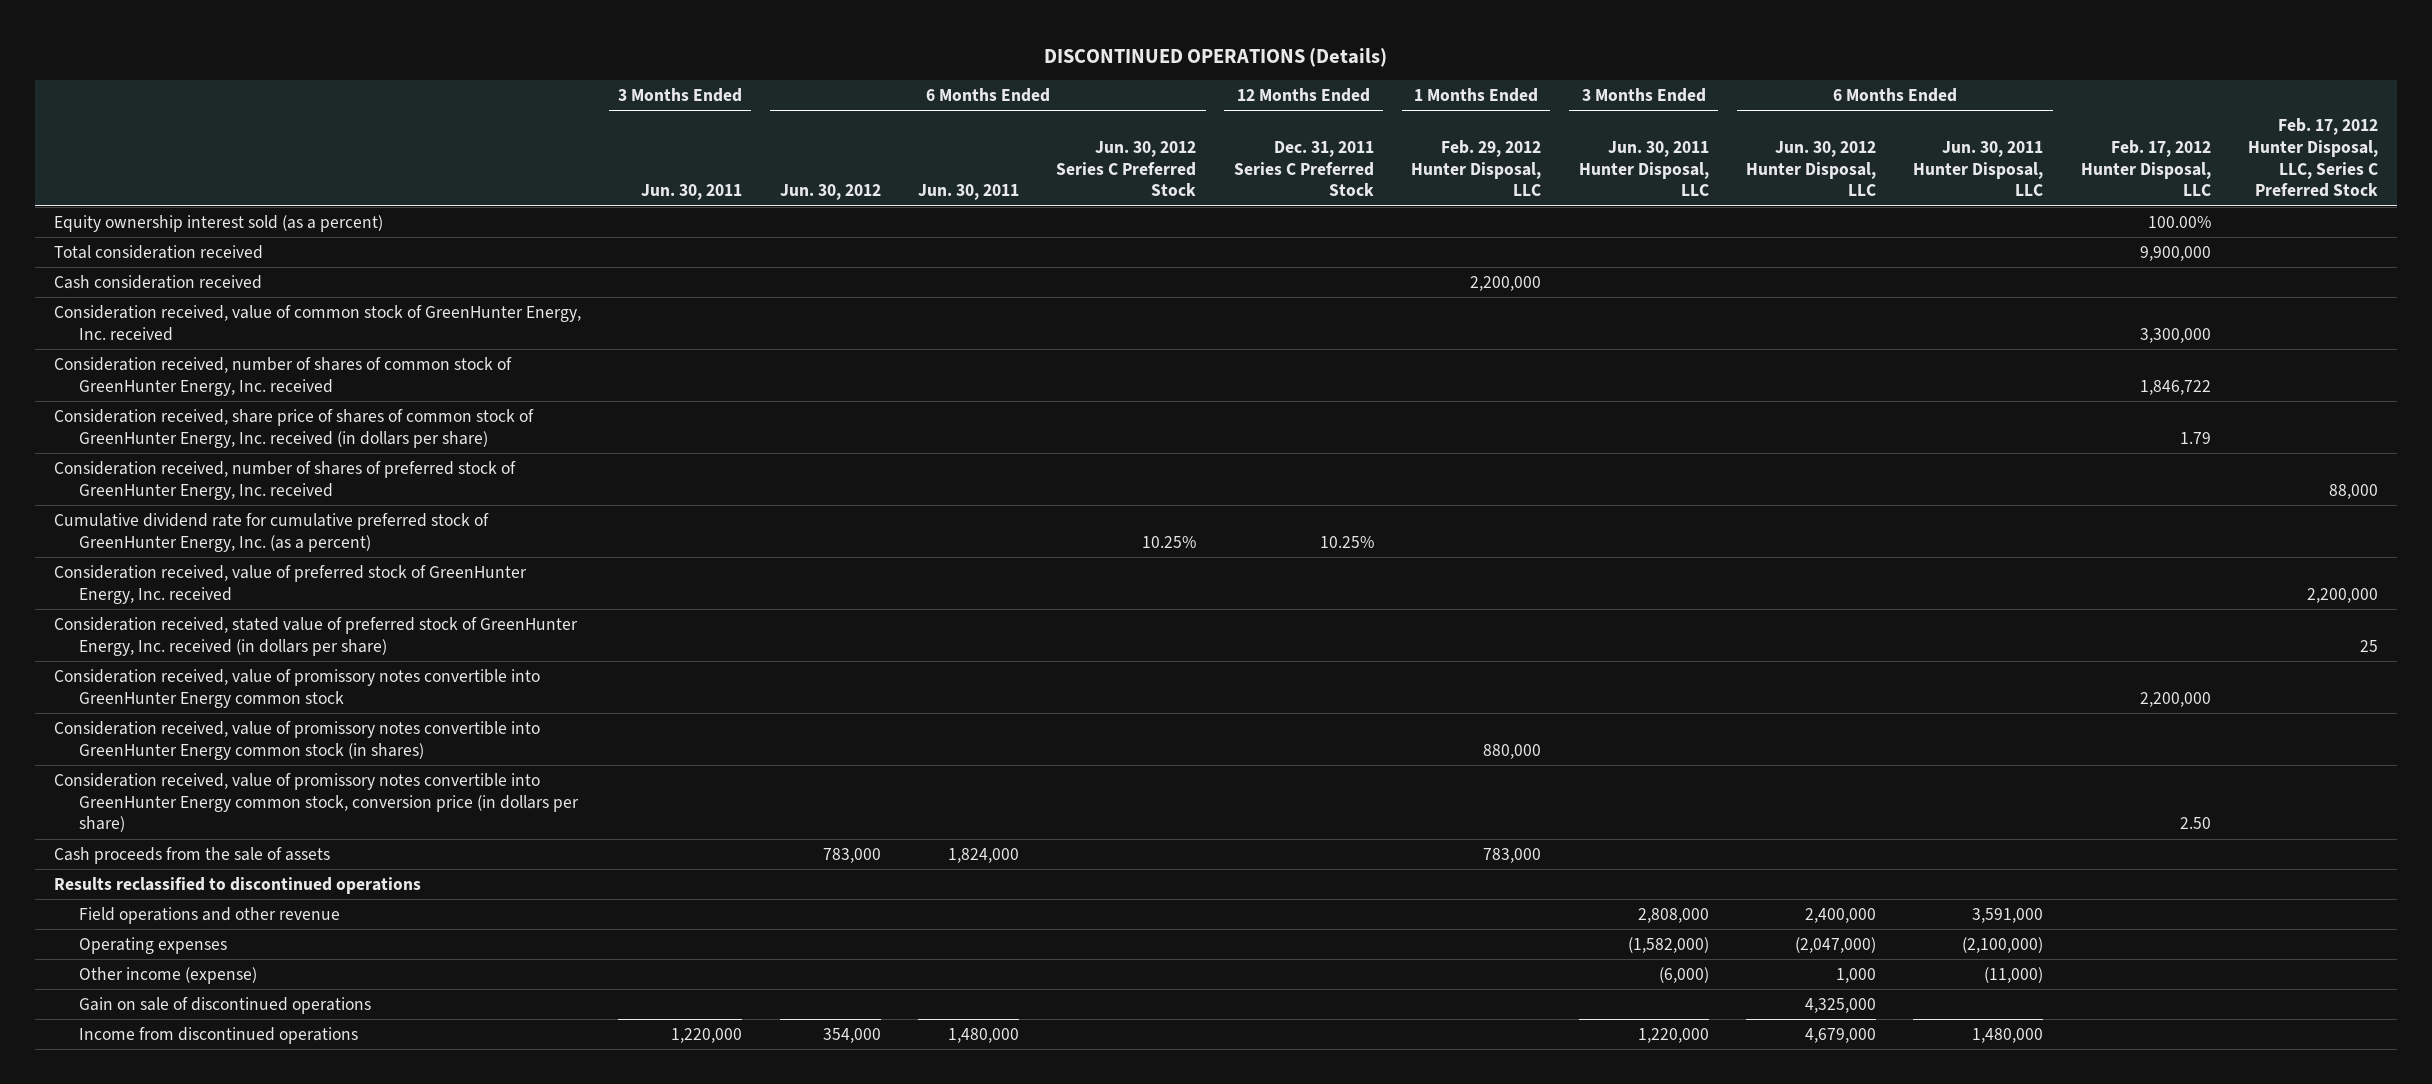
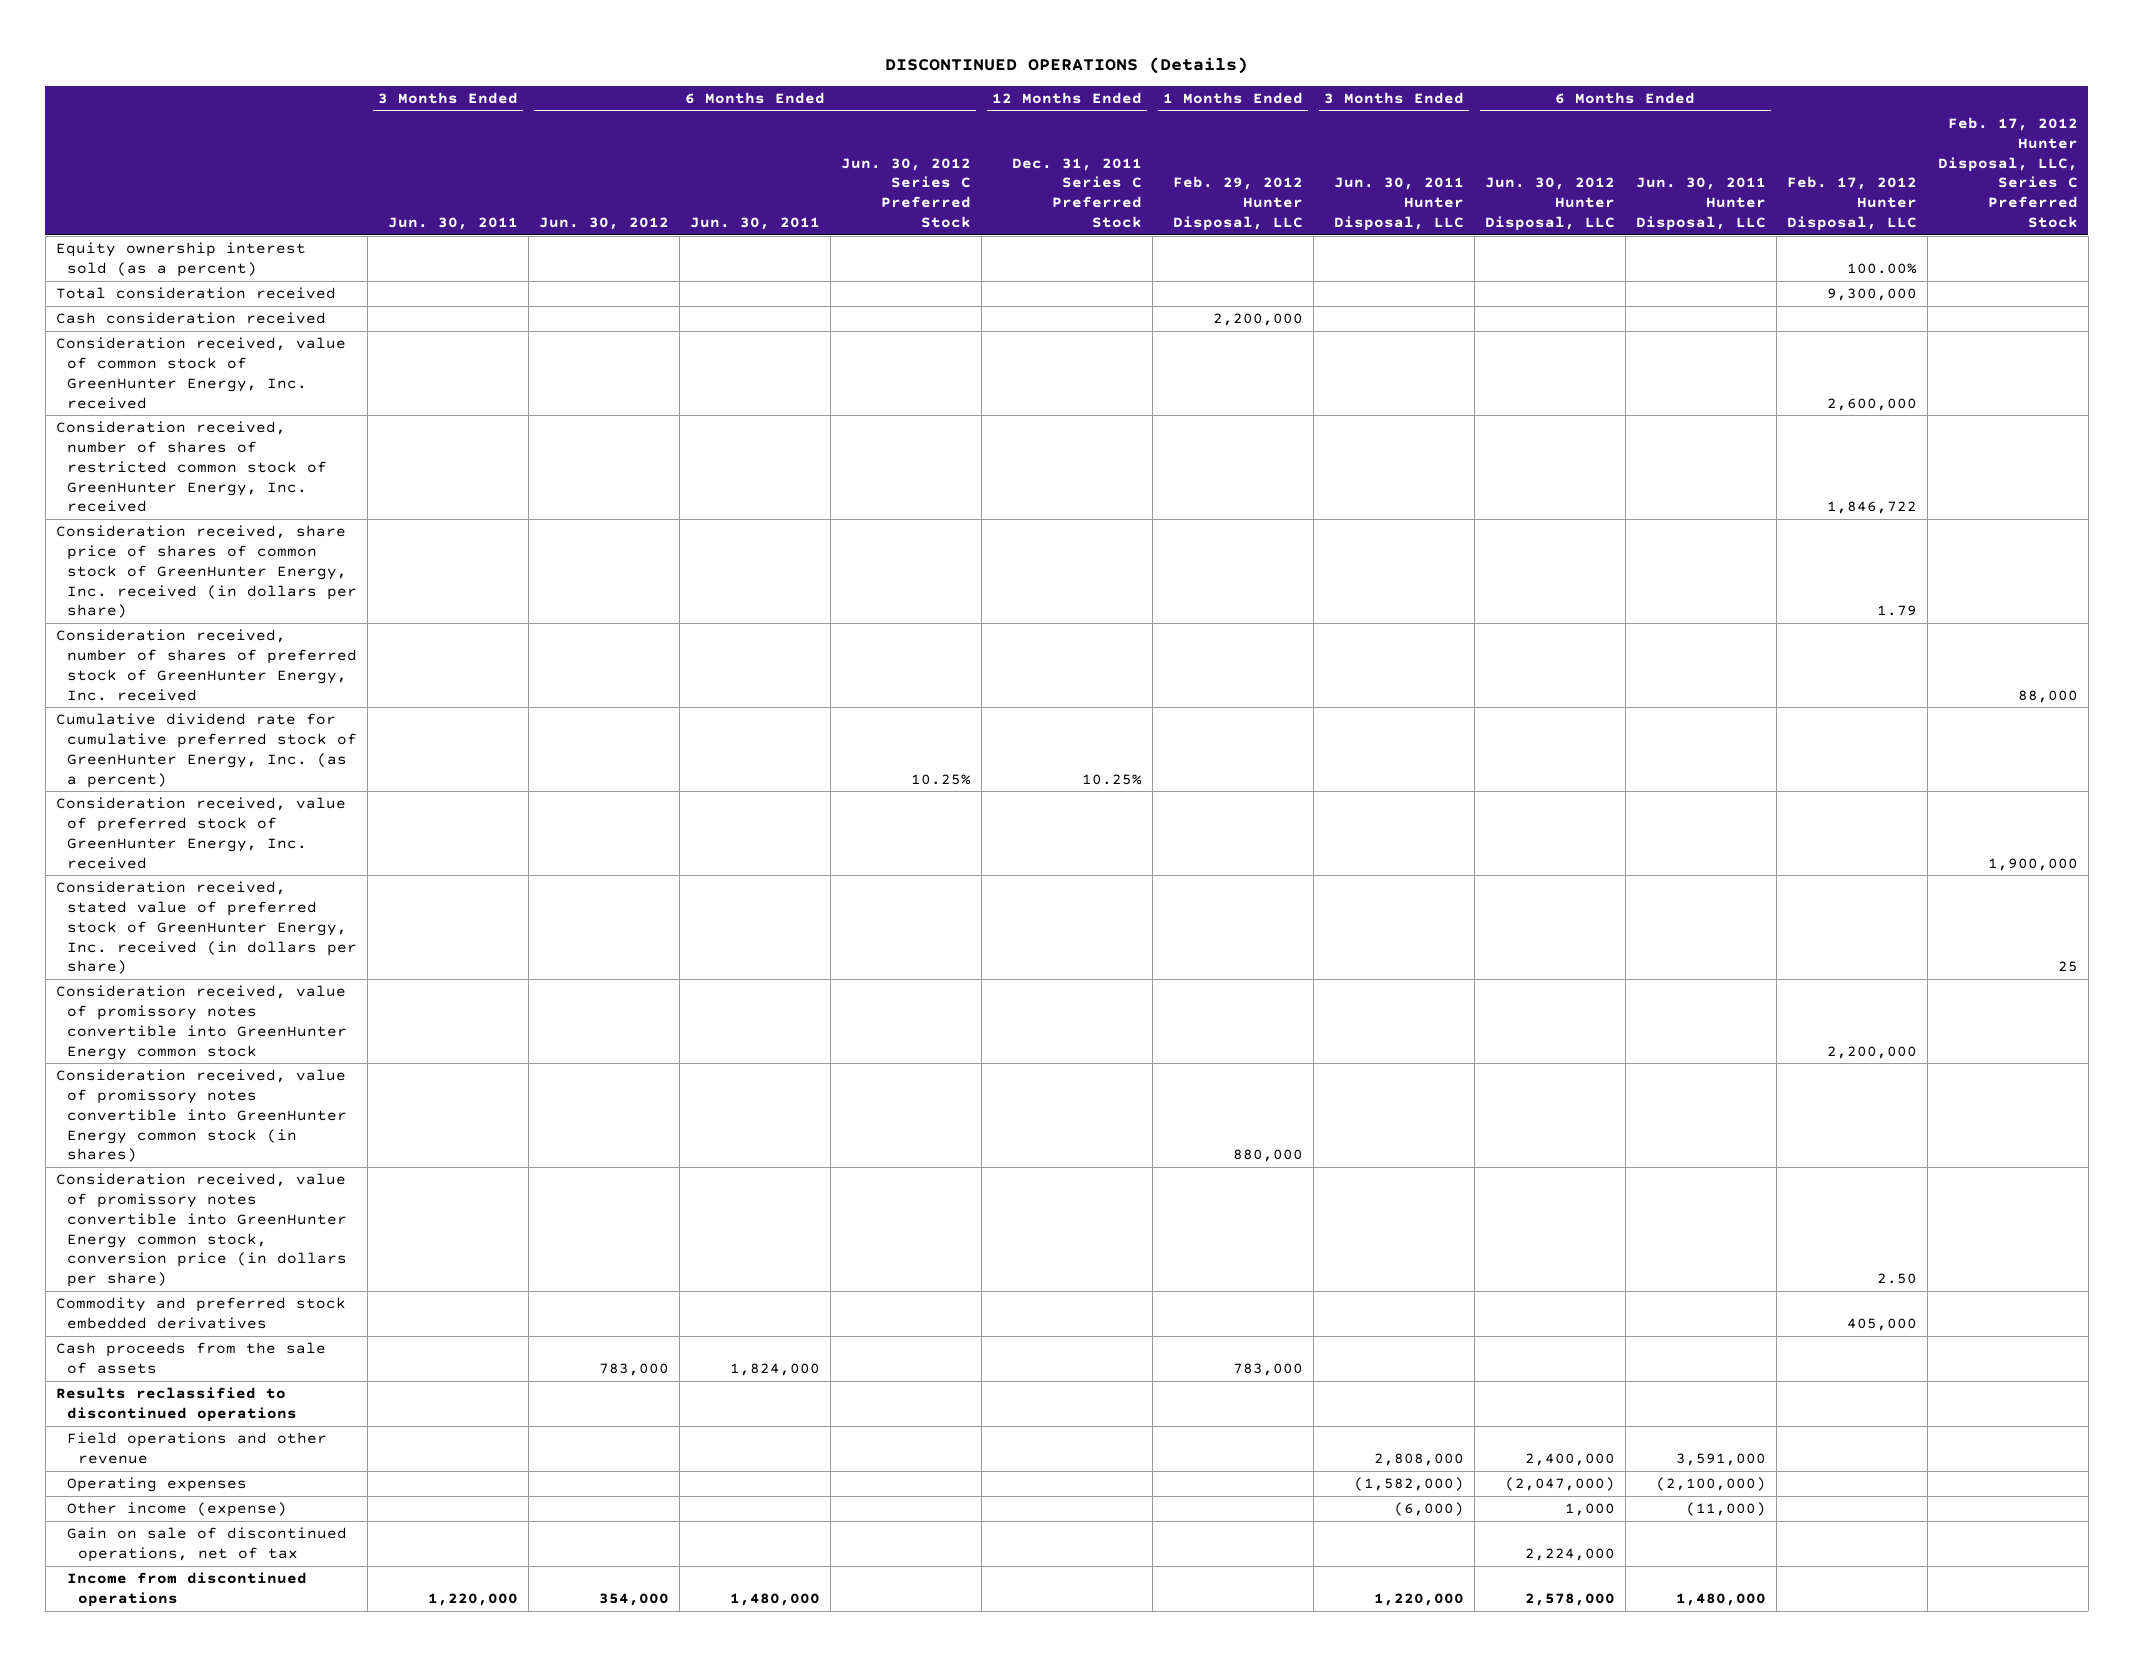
[2139,245,2211,261] 9,900,000 -> [1826,288,1917,302] 9,300,000
[2139,327,2211,343] 3,300,000 -> [1826,397,1917,411] 2,600,000
[53,356,512,396] Consideration received, number of shares of common stock of GreenHunter Energy, Inc. received -> [55,421,328,513] Consideration received, number of shares of restricted common stock of GreenHunter Energy, Inc. received
[2307,587,2379,603] 2,200,000 -> [1987,857,2078,871] 1,900,000
none -> [55,1297,346,1330] Commodity and preferred stock embedded derivatives
[78,996,371,1014] Gain on sale of discontinued operations -> [67,1527,348,1563] Gain on sale of discontinued operations, net of tax
[1804,997,1876,1013] 4,325,000 -> [1524,1548,1615,1562] 2,224,000
[1804,1027,1876,1043] 4,679,000 -> [1524,1593,1615,1607] 2,578,000

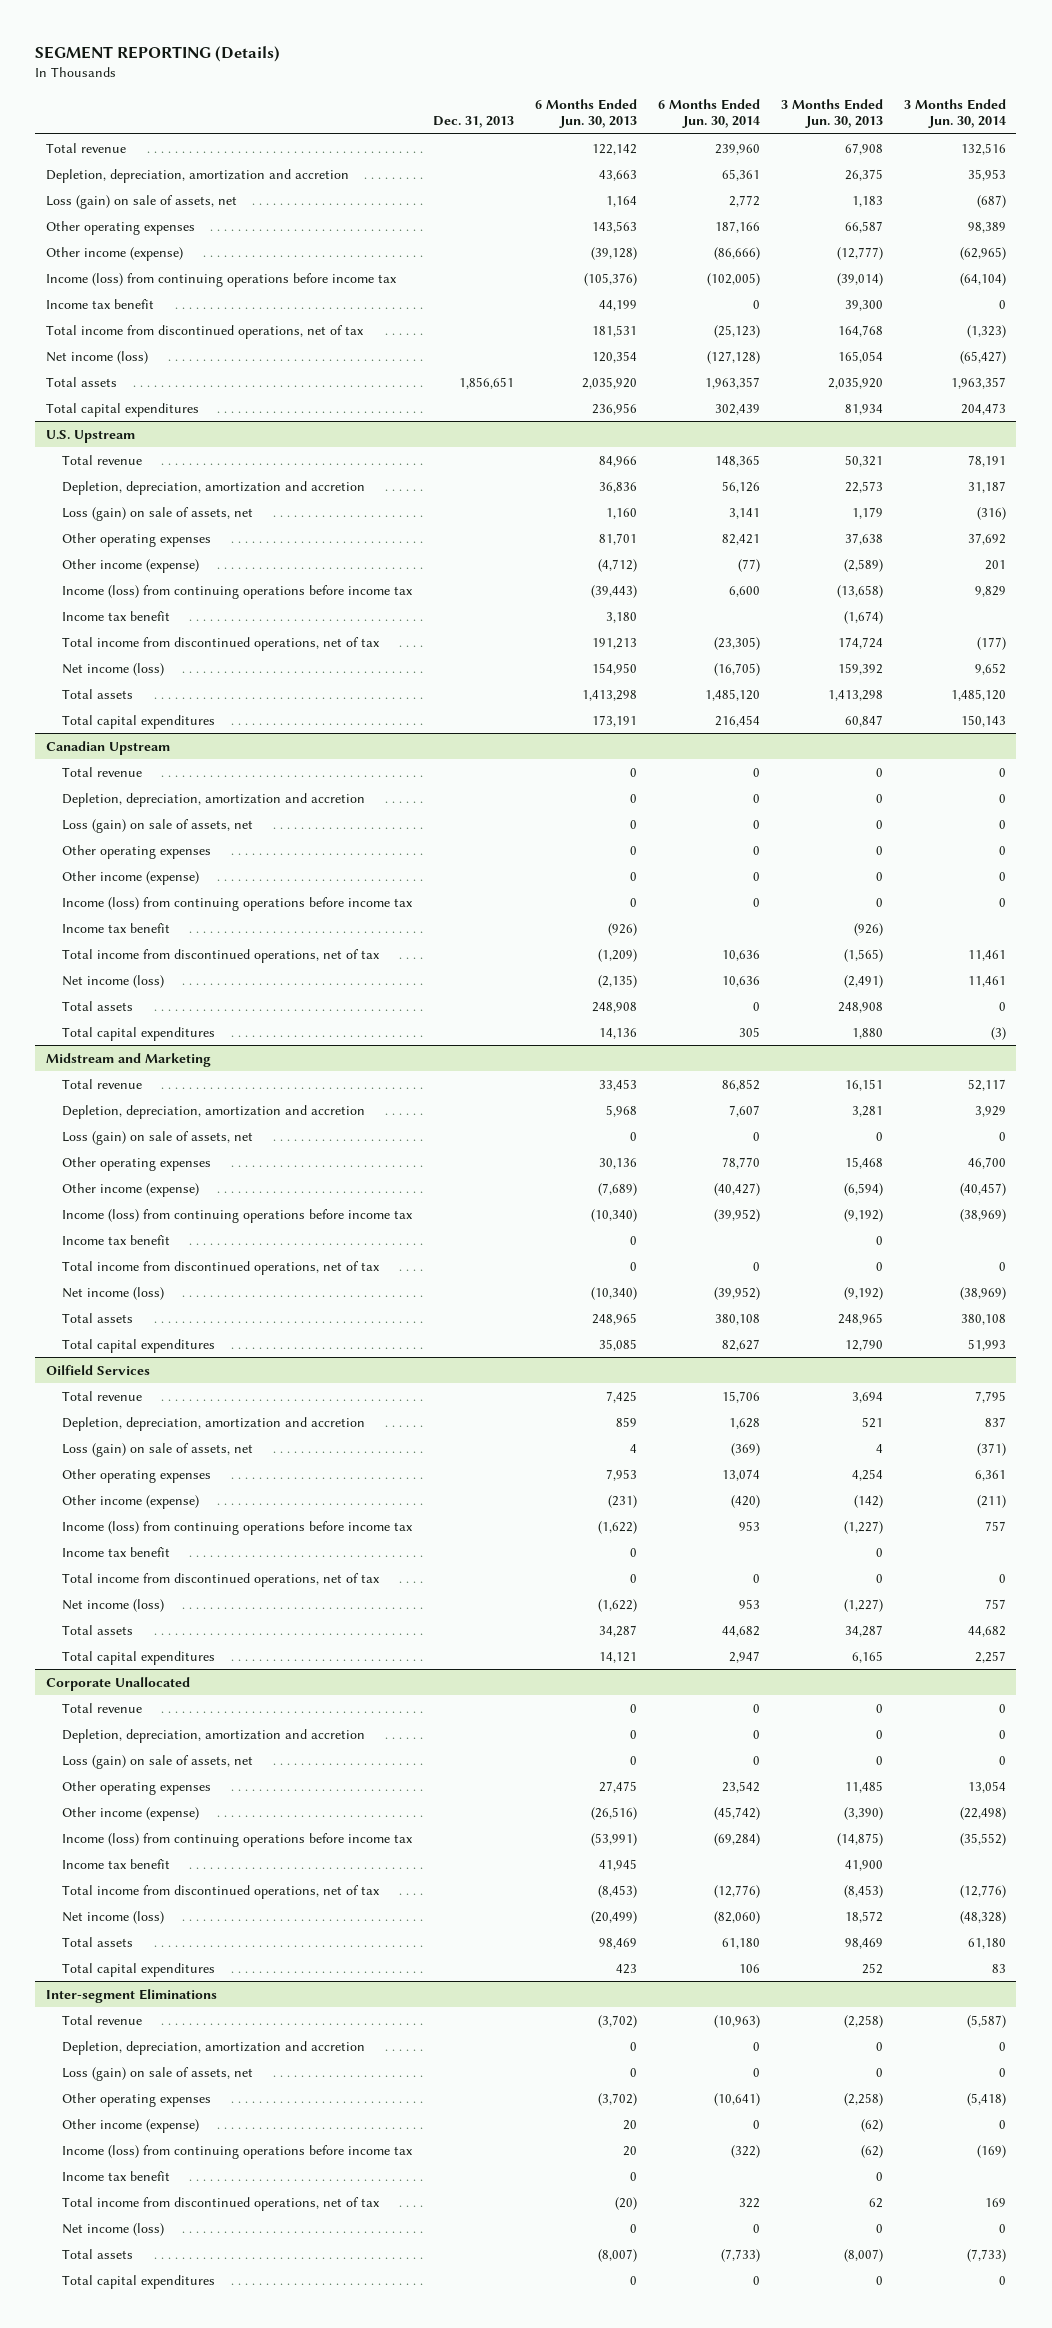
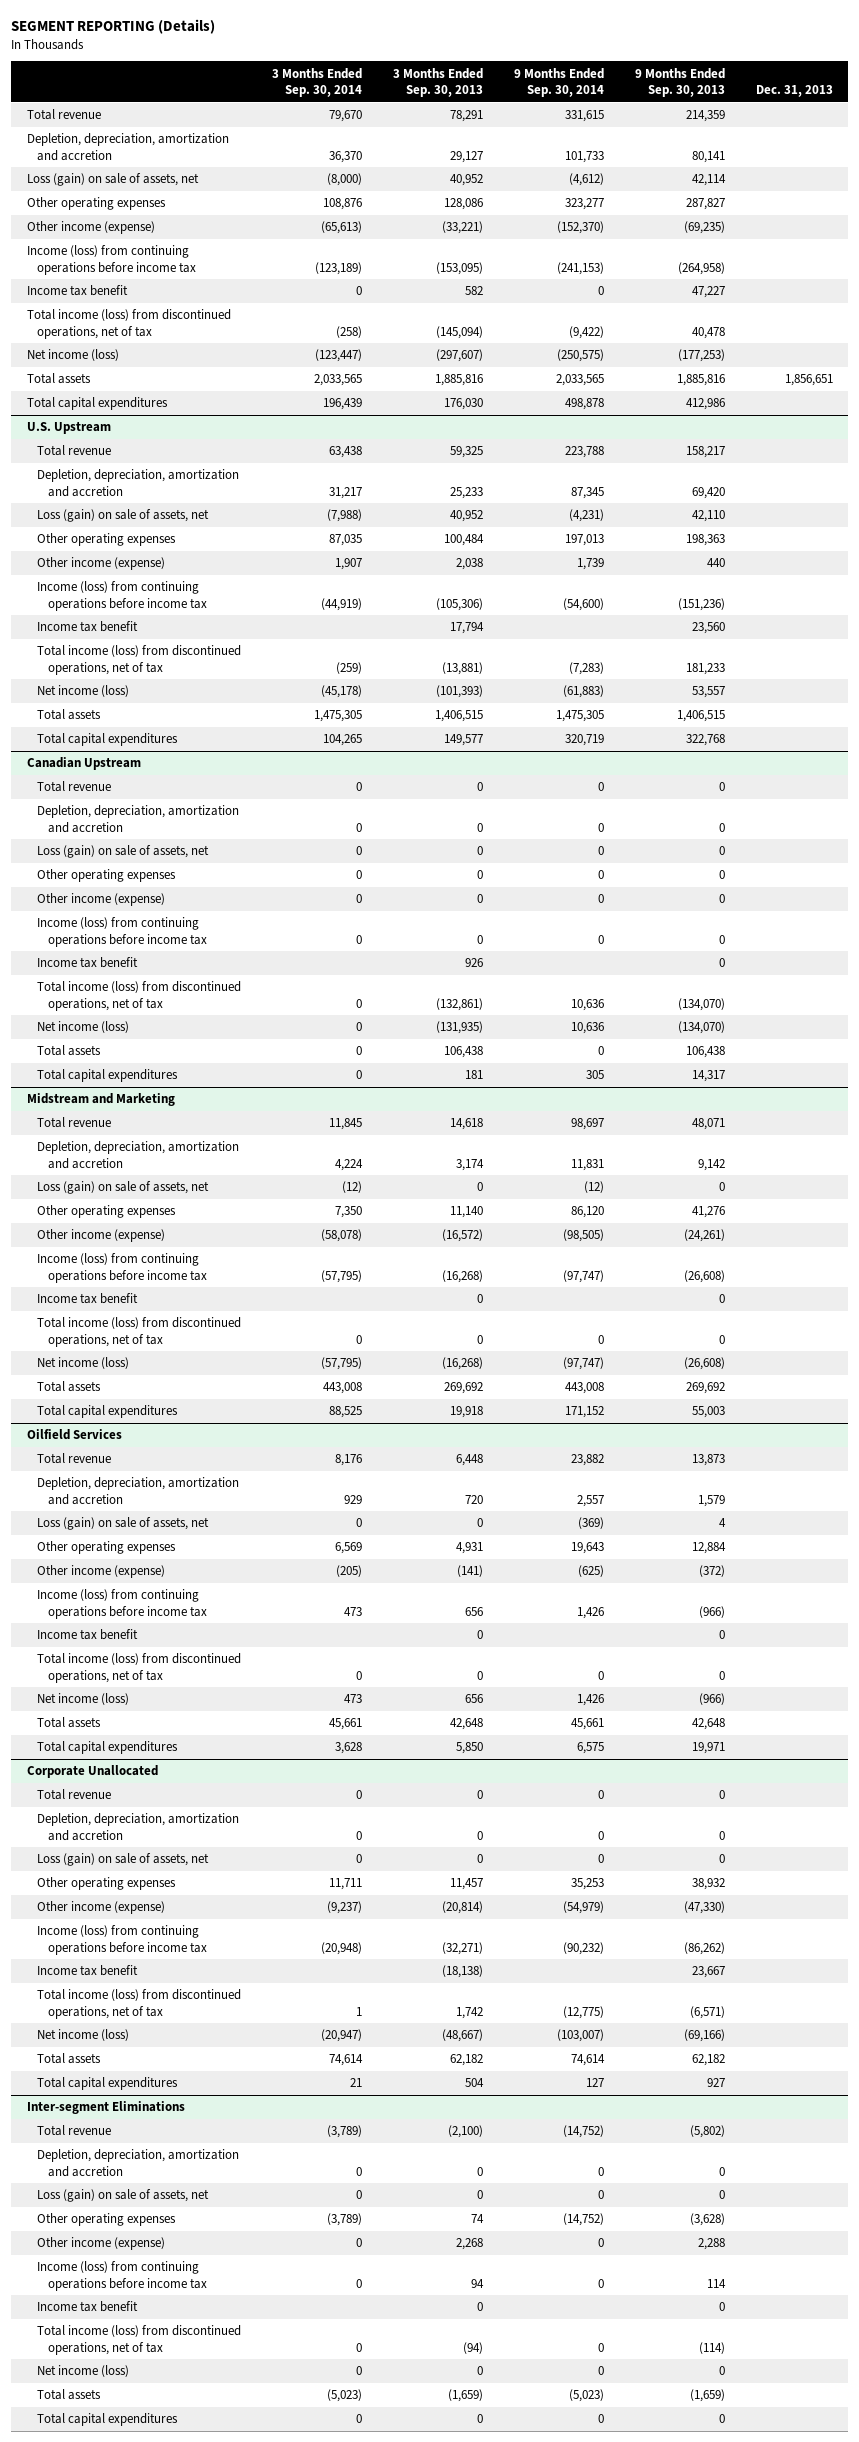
[535,98,638,129] 6 Months Ended Jun. 30, 2013 -> none
[658,98,761,129] 6 Months Ended Jun. 30, 2014 -> none
[781,98,884,129] 3 Months Ended Jun. 30, 2013 -> none
[903,98,1006,129] 3 Months Ended Jun. 30, 2014 -> none
none -> [272,67,363,97] 3 Months Ended Sep. 30, 2014
none -> [393,67,484,97] 3 Months Ended Sep. 30, 2013
none -> [513,67,604,97] 9 Months Ended Sep. 30, 2014
none -> [634,67,725,97] 9 Months Ended Sep. 30, 2013
[45,324,364,339] Total income from discontinued operations, net of tax -> [26,309,231,339] Total income (loss) from discontinued operations, net of tax
[62,636,381,651] Total income from discontinued operations, net of tax -> [37,645,242,675] Total income (loss) from discontinued operations, net of tax
[62,948,381,963] Total income from discontinued operations, net of tax -> [37,981,242,1011] Total income (loss) from discontinued operations, net of tax
[62,1260,381,1275] Total income from discontinued operations, net of tax -> [37,1317,242,1347] Total income (loss) from discontinued operations, net of tax
[62,1572,381,1587] Total income from discontinued operations, net of tax -> [37,1653,242,1683] Total income (loss) from discontinued operations, net of tax
[62,1884,381,1899] Total income from discontinued operations, net of tax -> [37,1989,242,2019] Total income (loss) from discontinued operations, net of tax
[62,2196,381,2211] Total income from discontinued operations, net of tax -> [37,2325,242,2355] Total income (loss) from discontinued operations, net of tax

